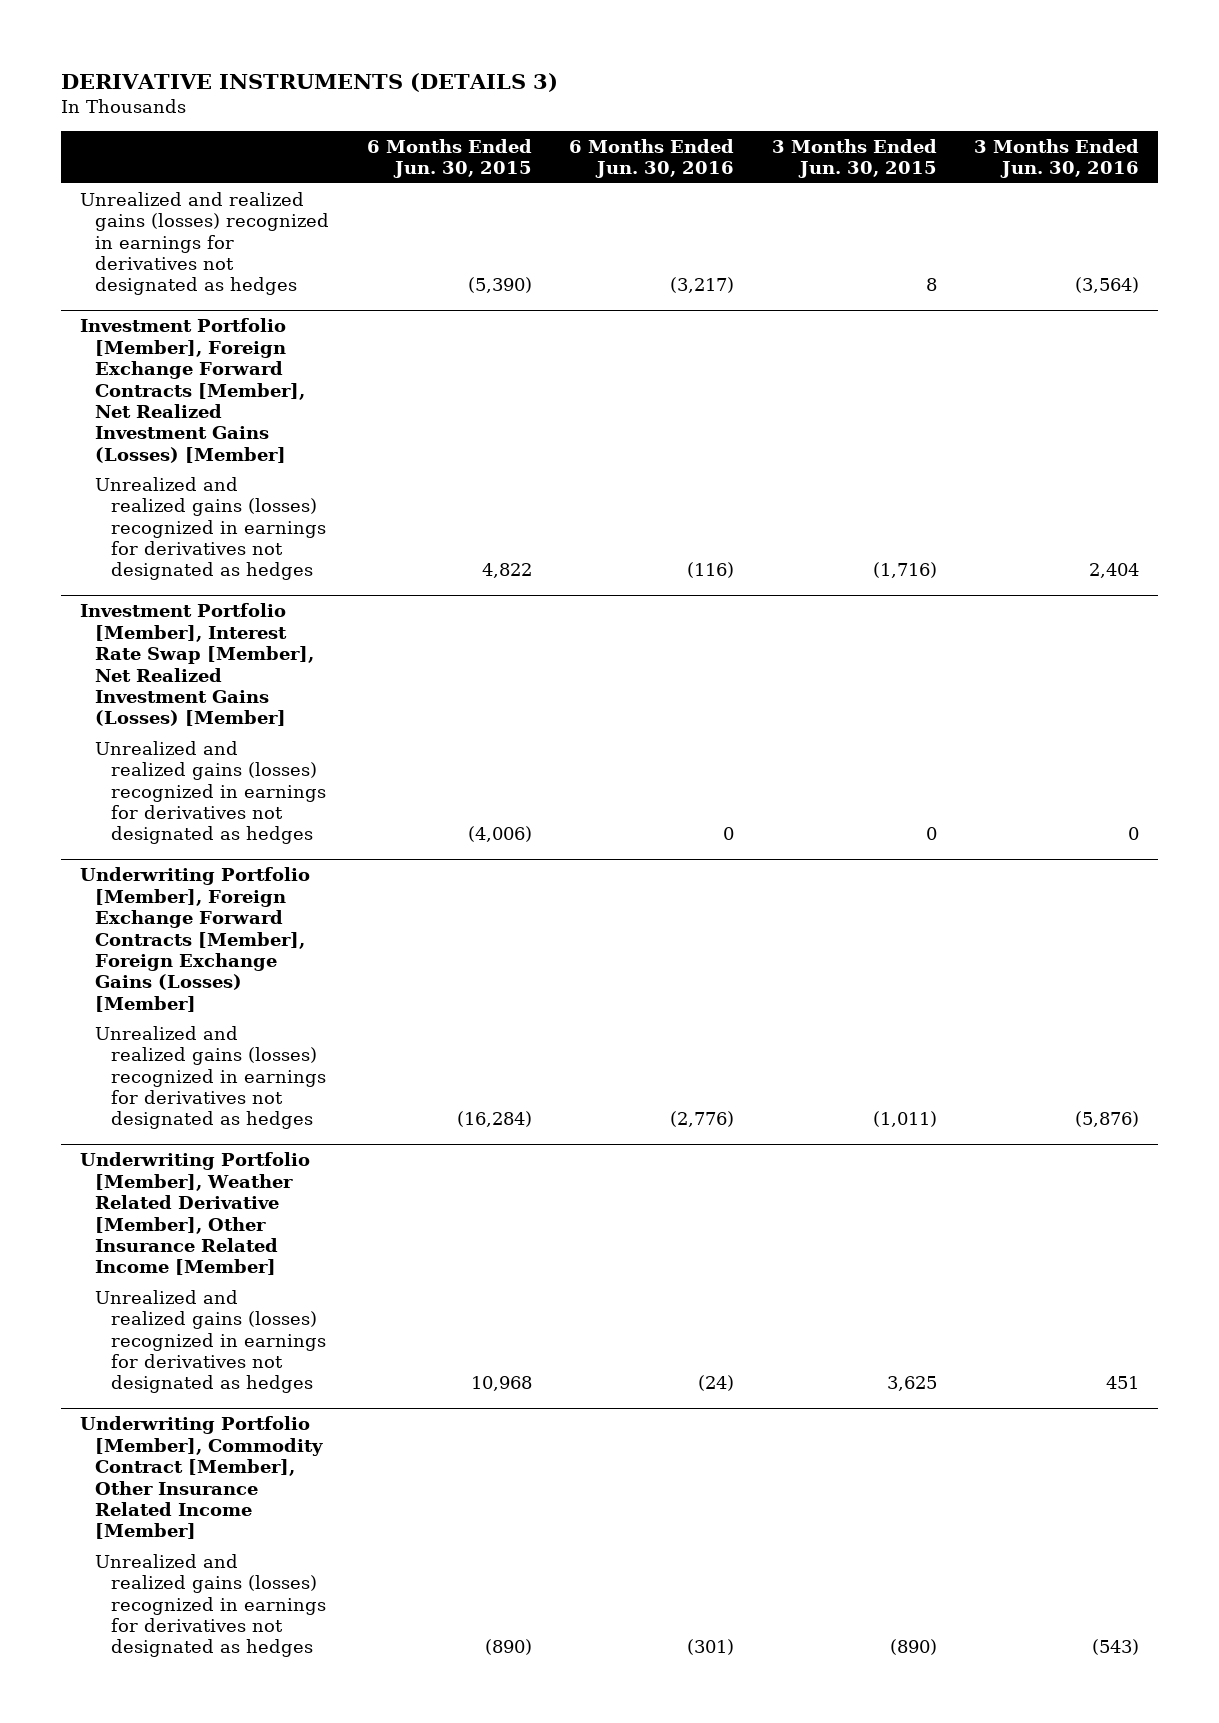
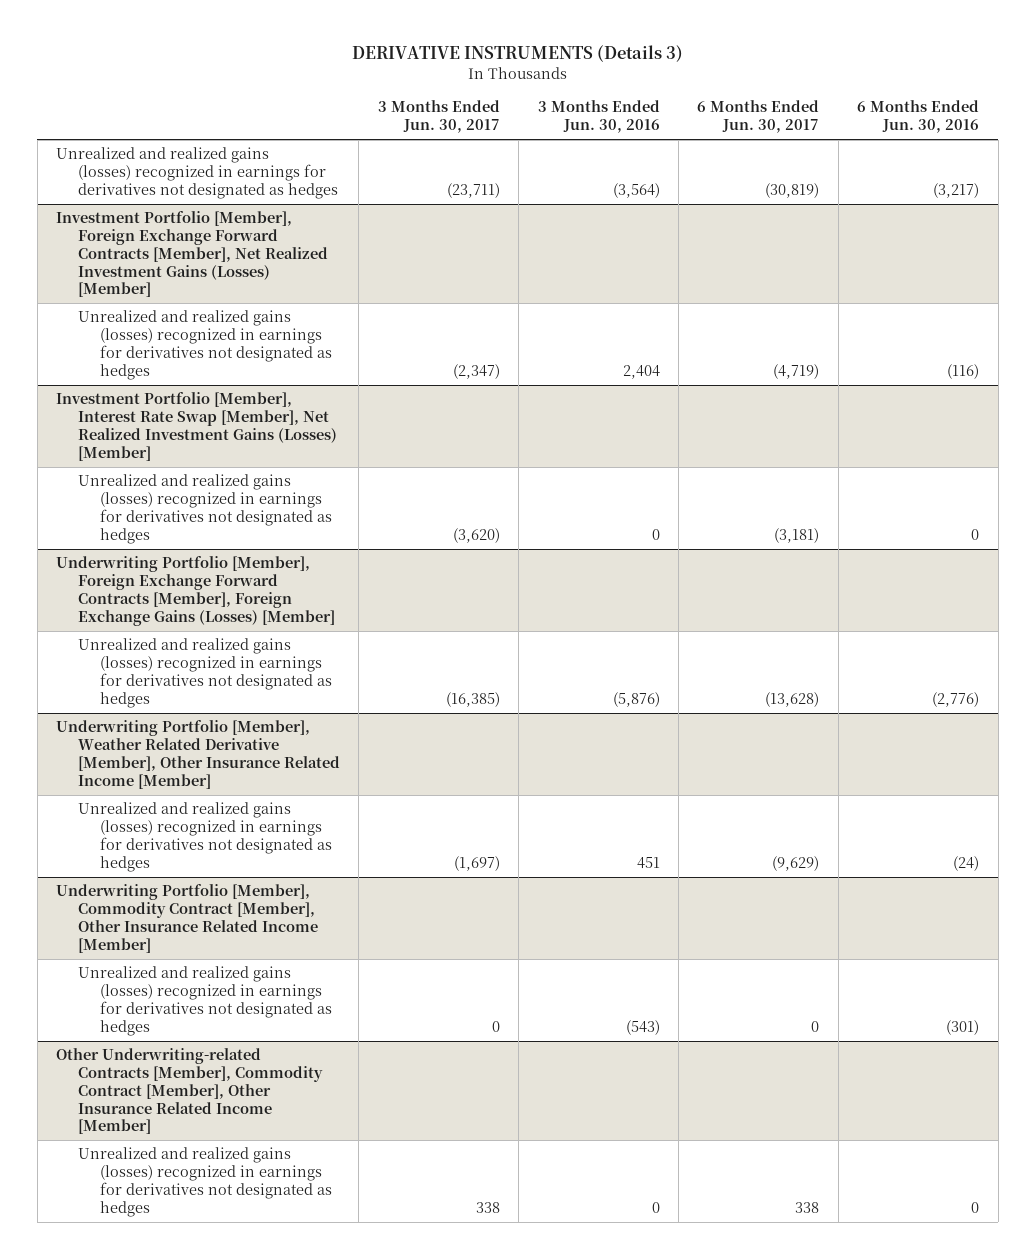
[60,72,558,92] DERIVATIVE INSTRUMENTS (DETAILS 3) -> [351,45,683,63] DERIVATIVE INSTRUMENTS (Details 3)
[366,138,532,178] 6 Months Ended Jun. 30, 2015 -> none
[771,138,937,178] 3 Months Ended Jun. 30, 2015 -> none
none -> [377,100,500,134] 3 Months Ended Jun. 30, 2017
none -> [697,100,820,134] 6 Months Ended Jun. 30, 2017
none -> [56,1048,324,1135] Other Underwriting-related Contracts [Member], Commodity Contract [Member], Other Insurance Related Income [Member]
none -> [78,1147,333,1217] Unrealized and realized gains (losses) recognized in earnings for derivatives not designated as hedges

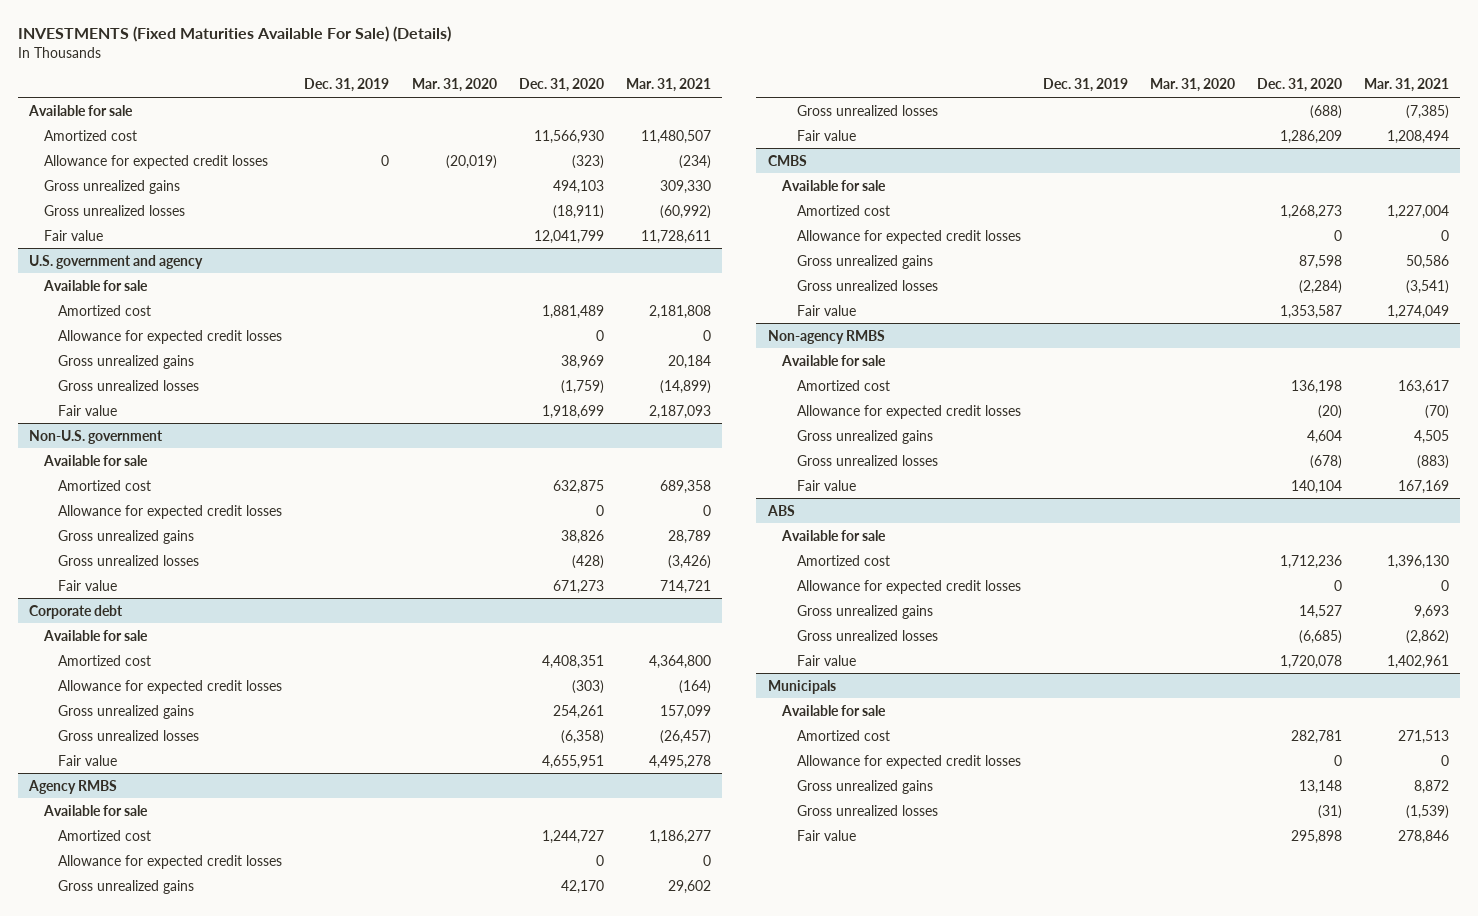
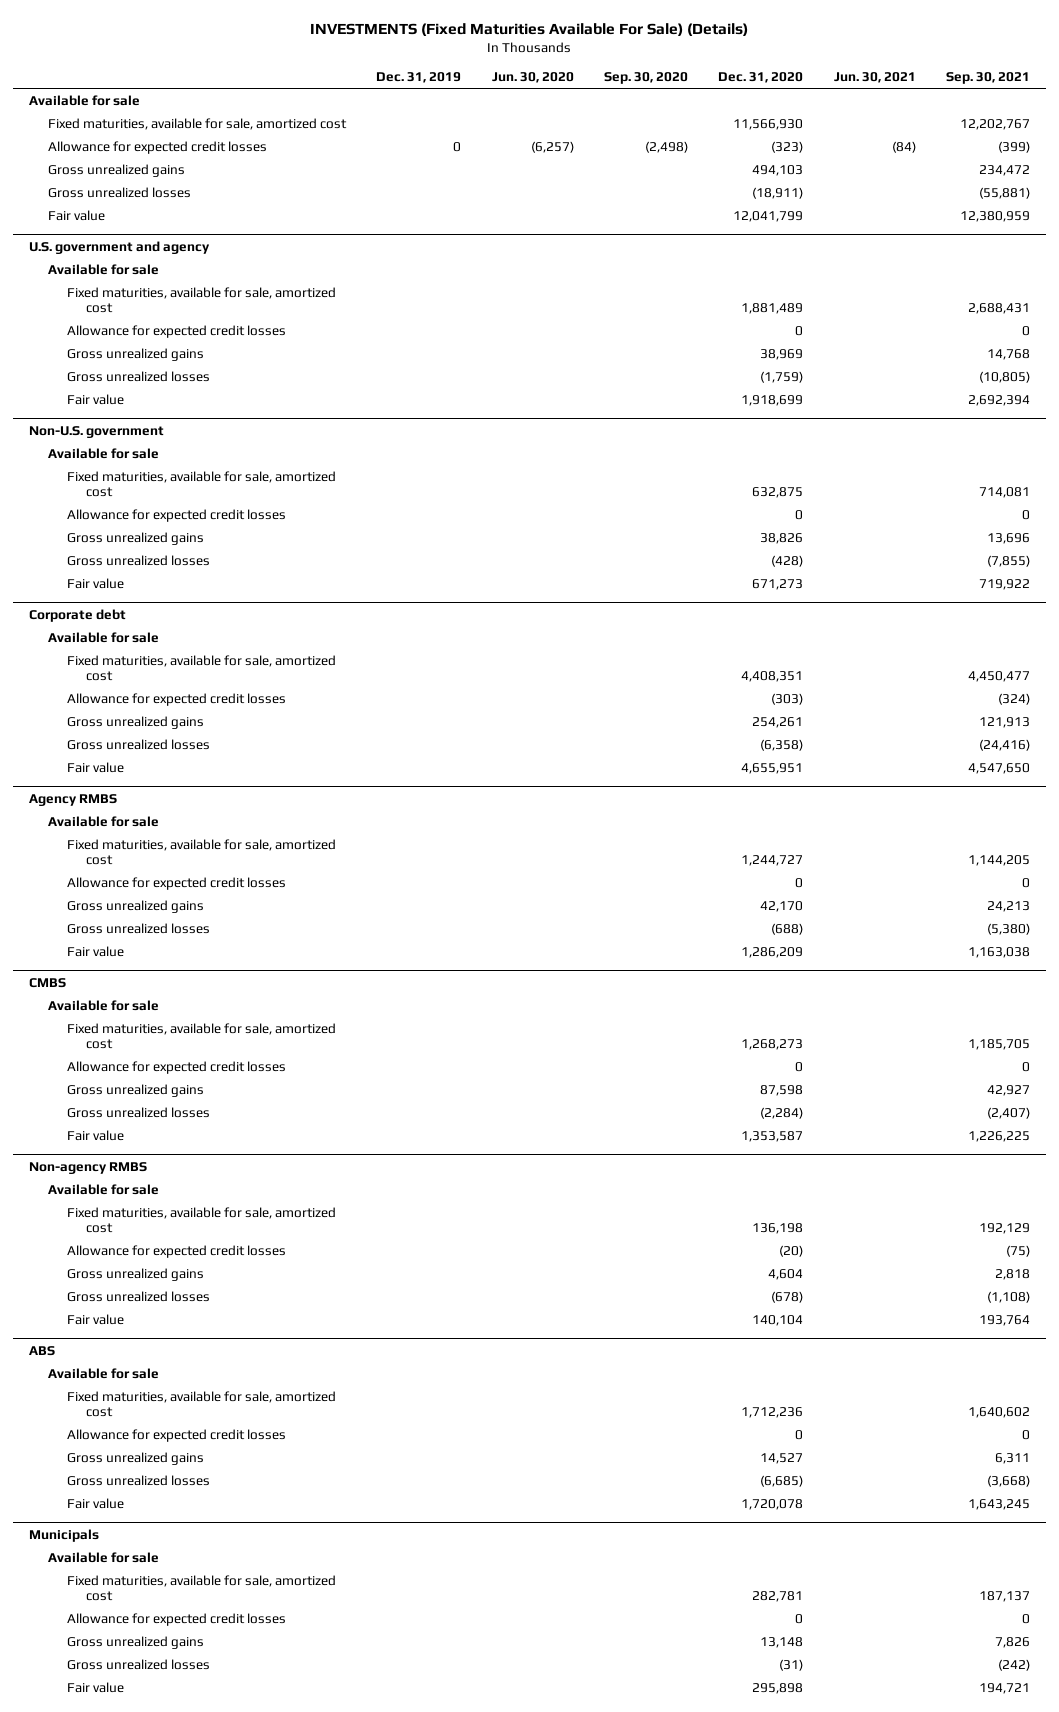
[411,78,497,93] Mar. 31, 2020 -> none
[625,78,711,93] Mar. 31, 2021 -> none
none -> [491,72,574,84] Jun. 30, 2020
none -> [603,72,688,85] Sep. 30, 2020
none -> [833,72,916,84] Jun. 30, 2021
none -> [946,72,1031,85] Sep. 30, 2021
[43,129,137,141] Amortized cost -> [47,117,347,130] Fixed maturities, available for sale, amortized cost
[58,304,152,316] Amortized cost -> [66,286,336,314] Fixed maturities, available for sale, amortized cost
[58,479,152,491] Amortized cost -> [66,470,336,498] Fixed maturities, available for sale, amortized cost
[58,654,152,666] Amortized cost -> [66,654,336,682] Fixed maturities, available for sale, amortized cost
[58,829,152,841] Amortized cost -> [66,838,336,866] Fixed maturities, available for sale, amortized cost
[796,204,890,216] Amortized cost -> [66,1022,336,1050] Fixed maturities, available for sale, amortized cost
[796,379,890,391] Amortized cost -> [66,1206,336,1234] Fixed maturities, available for sale, amortized cost
[796,554,890,566] Amortized cost -> [66,1390,336,1418] Fixed maturities, available for sale, amortized cost
[796,729,890,741] Amortized cost -> [66,1574,336,1602] Fixed maturities, available for sale, amortized cost

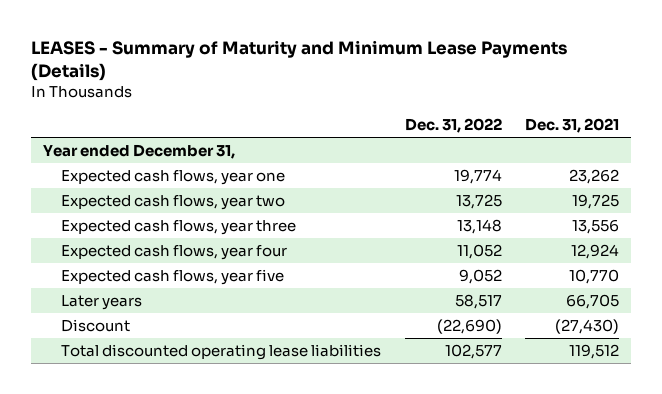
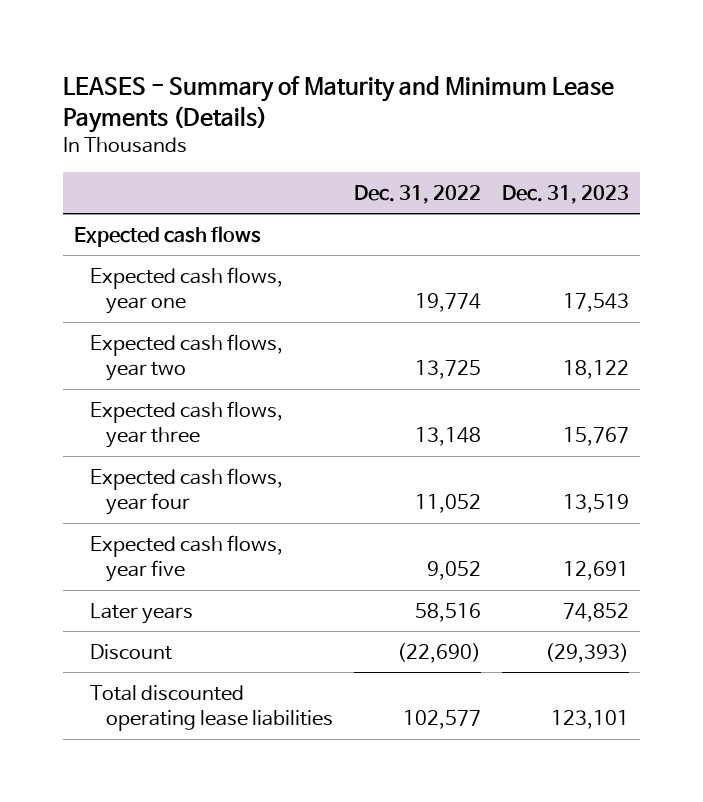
[525,118,620,134] Dec. 31, 2021 -> none
none -> [502,185,630,205] Dec. 31, 2023
[42,143,235,159] Year ended December 31, -> [73,225,261,247] Expected cash flows
[454,293,502,309] 58,517 -> [415,602,482,622] 58,516

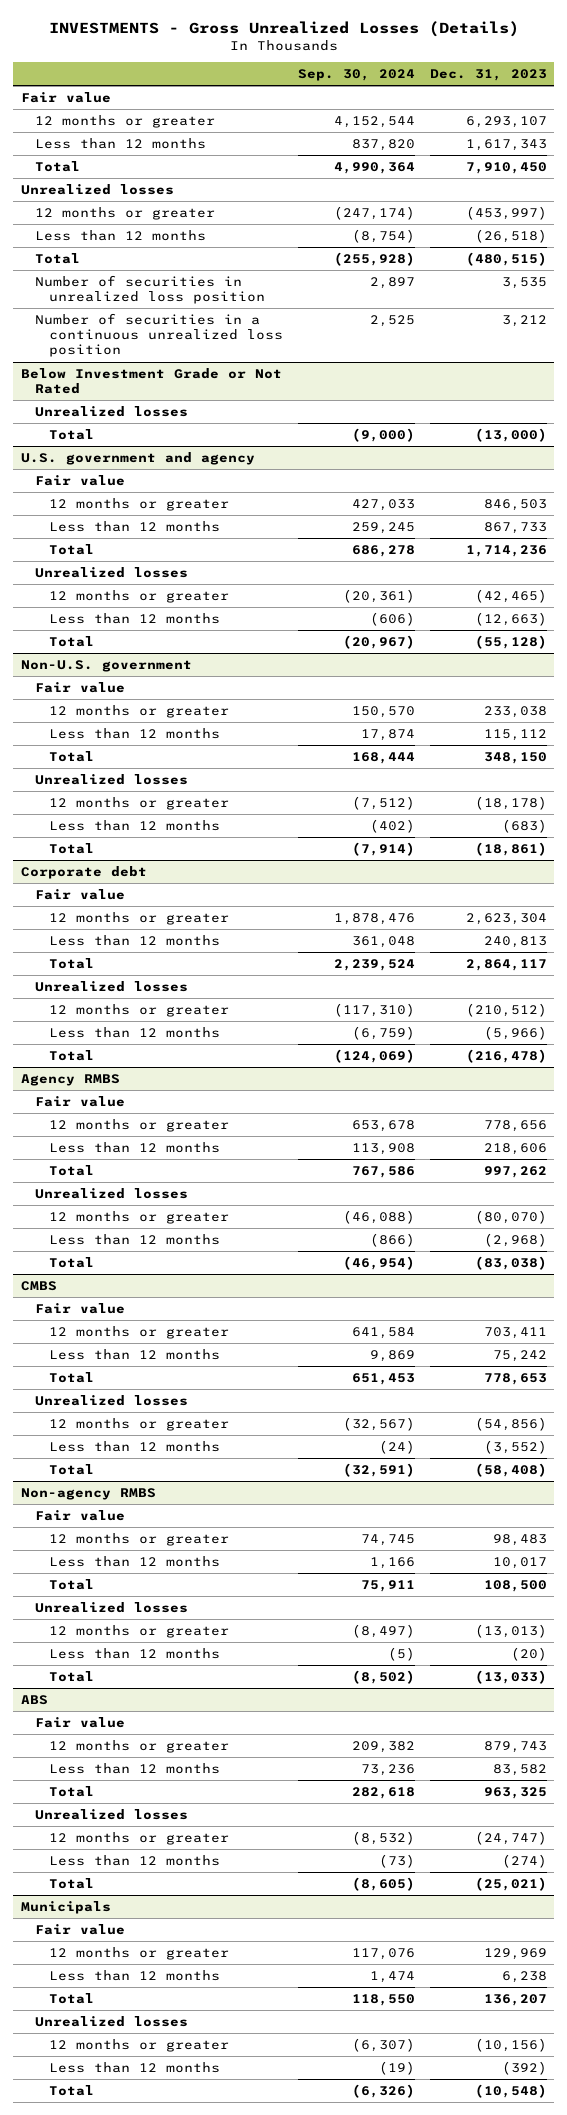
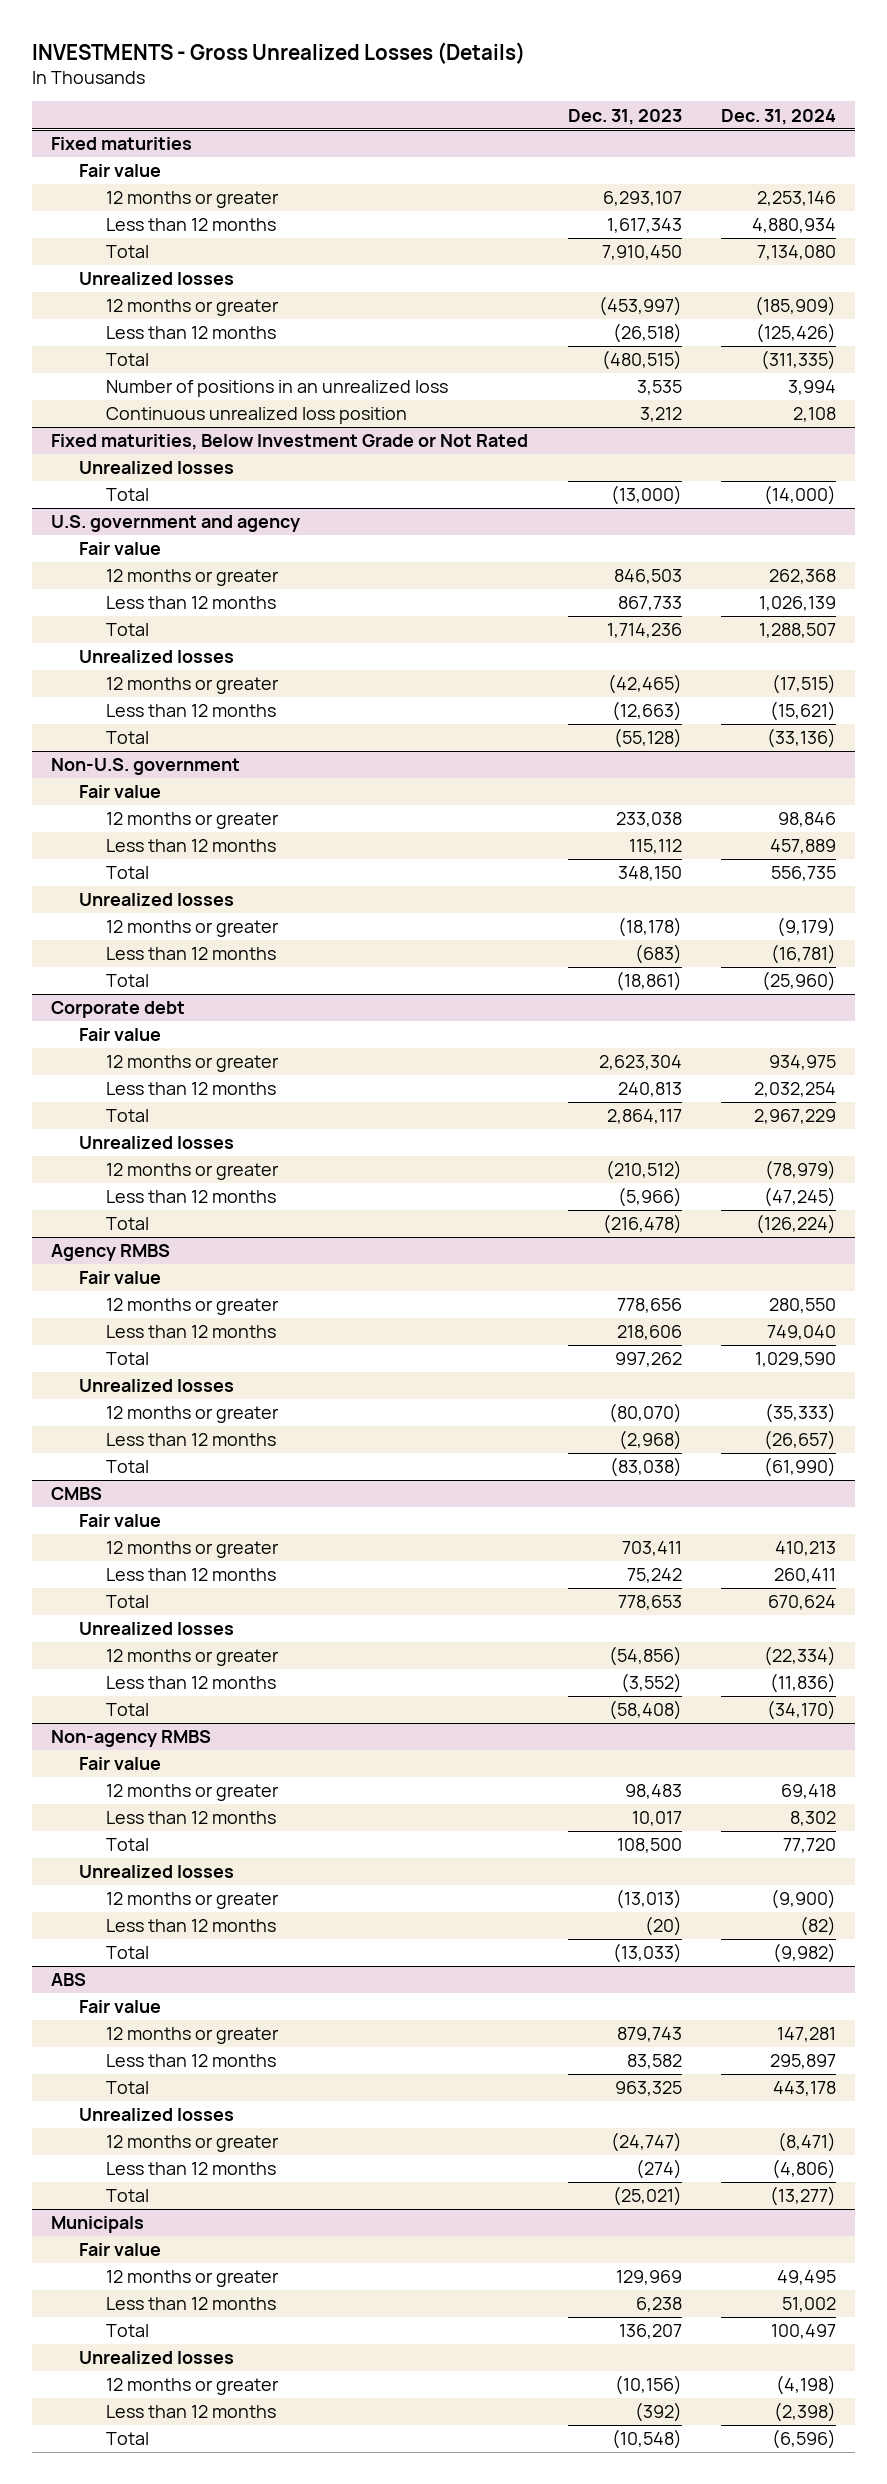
[297,69,415,82] Sep. 30, 2024 -> none
none -> [720,108,836,125] Dec. 31, 2024
none -> [51,137,193,151] Fixed maturities
[34,274,266,305] Number of securities in unrealized loss position -> [106,380,449,398] Number of positions in an unrealized loss
[34,312,284,358] Number of securities in a continuous unrealized loss position -> [106,407,408,425] Continuous unrealized loss position
[20,367,282,395] Below Investment Grade or Not Rated -> [51,434,529,451] Fixed maturities, Below Investment Grade or Not Rated

